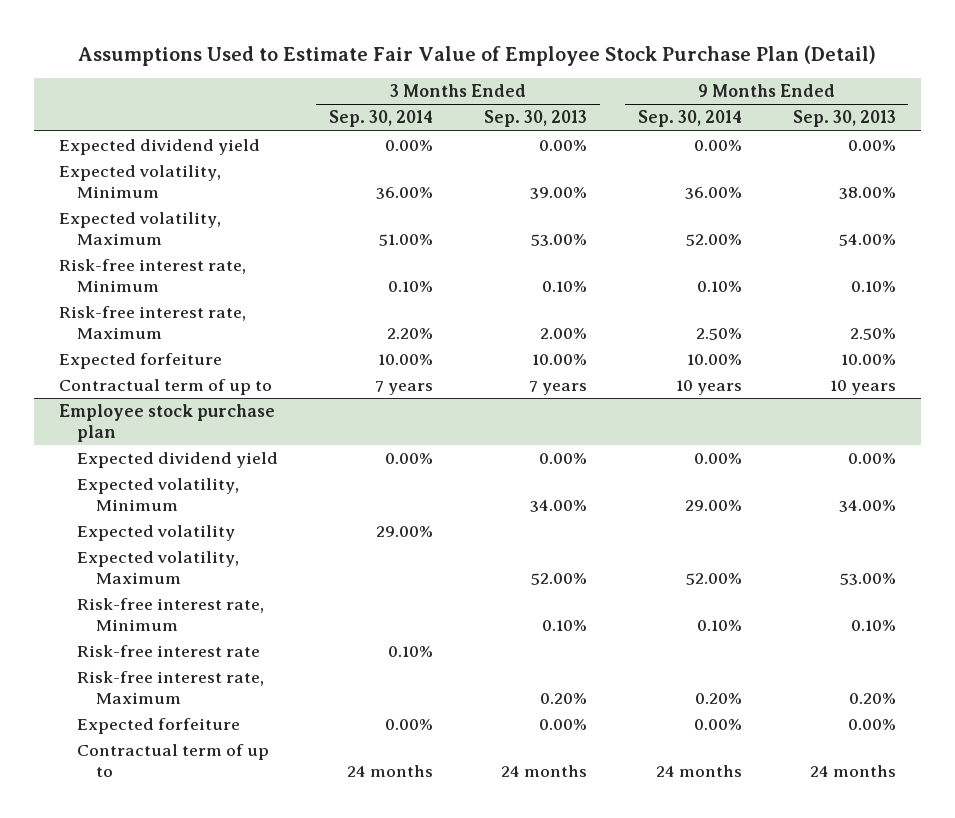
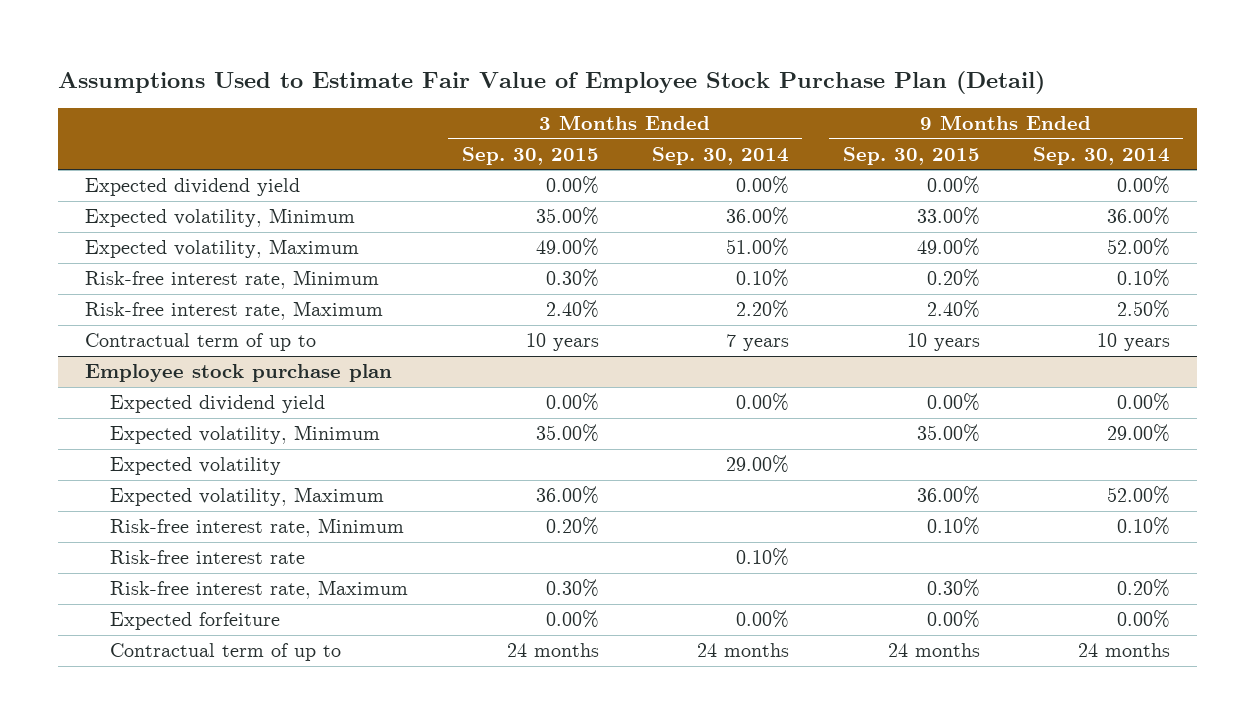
[483,110,587,128] Sep. 30, 2013 -> none
[792,110,896,128] Sep. 30, 2013 -> none
none -> [461,146,599,165] Sep. 30, 2015
none -> [842,146,980,165] Sep. 30, 2015
[58,353,222,370] Expected forfeiture -> none

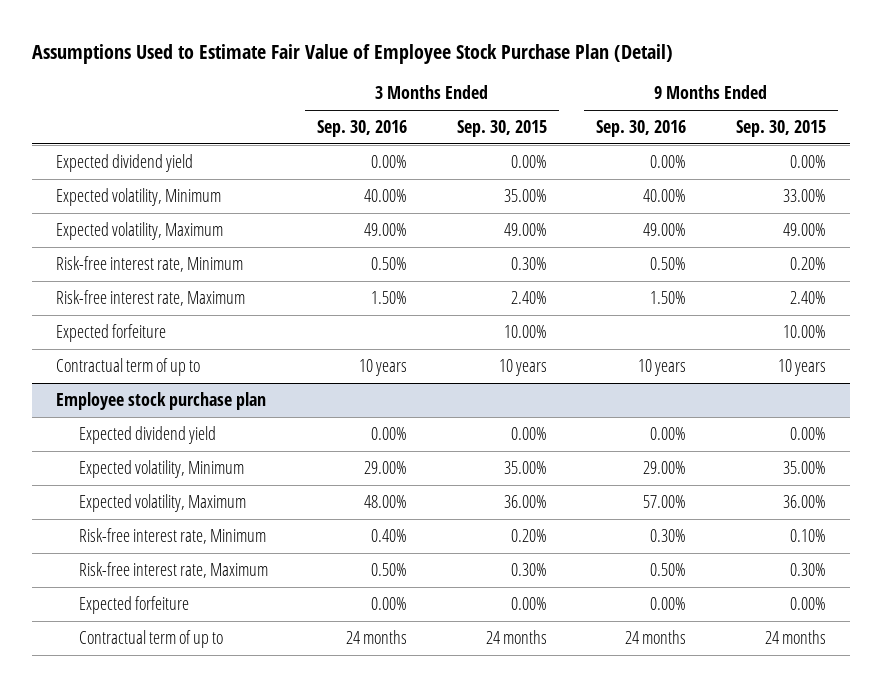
[652,146,790,165] Sep. 30, 2014 -> none
[1033,146,1171,165] Sep. 30, 2014 -> none
none -> [317,120,408,138] Sep. 30, 2016
none -> [596,120,687,138] Sep. 30, 2016
none -> [56,323,167,342] Expected forfeiture
[110,457,282,476] Expected volatility -> none
[110,550,306,565] Risk-free interest rate -> none

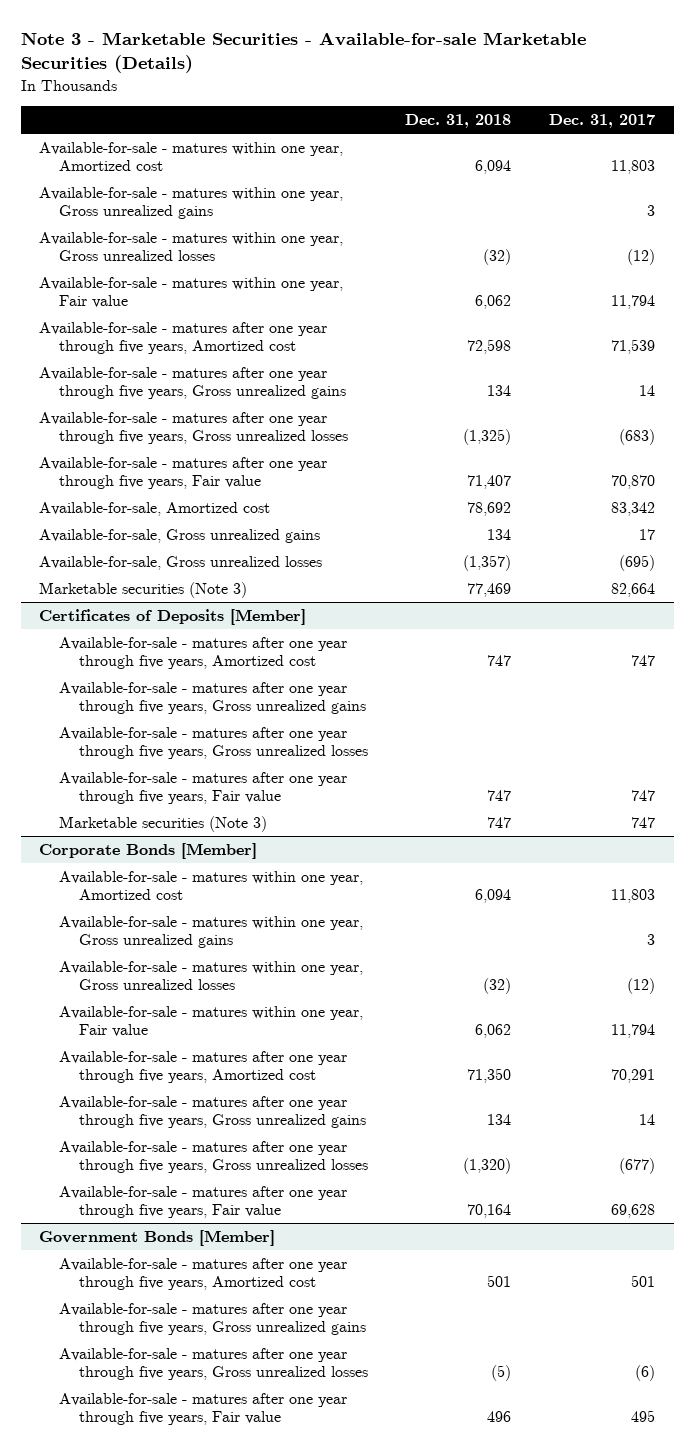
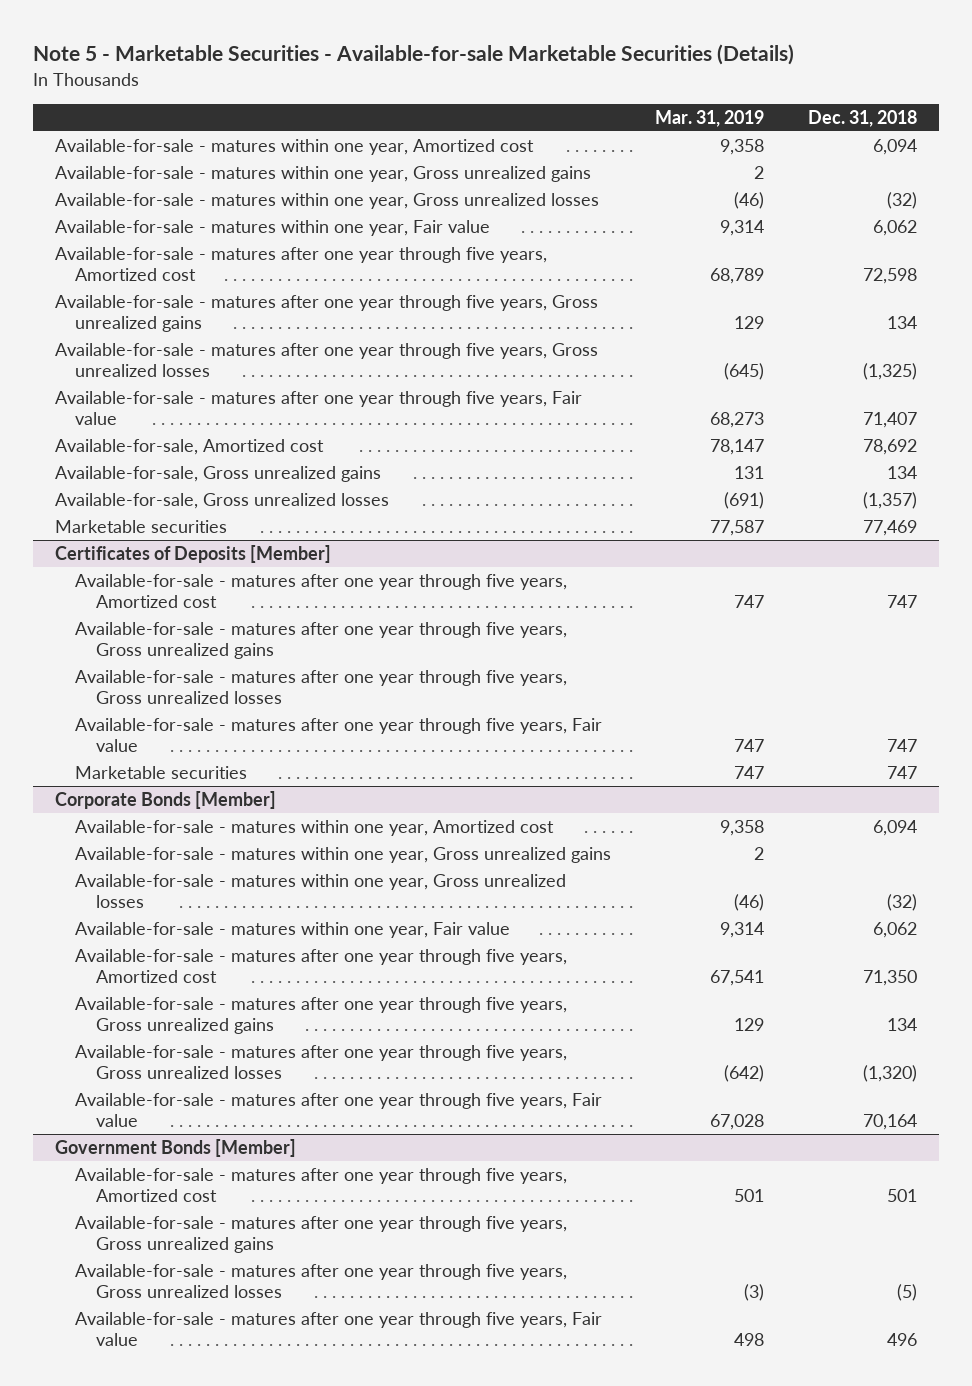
[20,31,586,74] Note 3 - Marketable Securities - Available-for-sale Marketable Securities (Details) -> [32,44,794,66] Note 5 - Marketable Securities - Available-for-sale Marketable Securities (Details)
[548,114,655,129] Dec. 31, 2017 -> none
none -> [655,109,765,127] Mar. 31, 2019
[39,581,248,598] Marketable securities (Note 3) -> [54,520,227,534] Marketable securities
[59,815,268,832] Marketable securities (Note 3) -> [75,766,248,780] Marketable securities

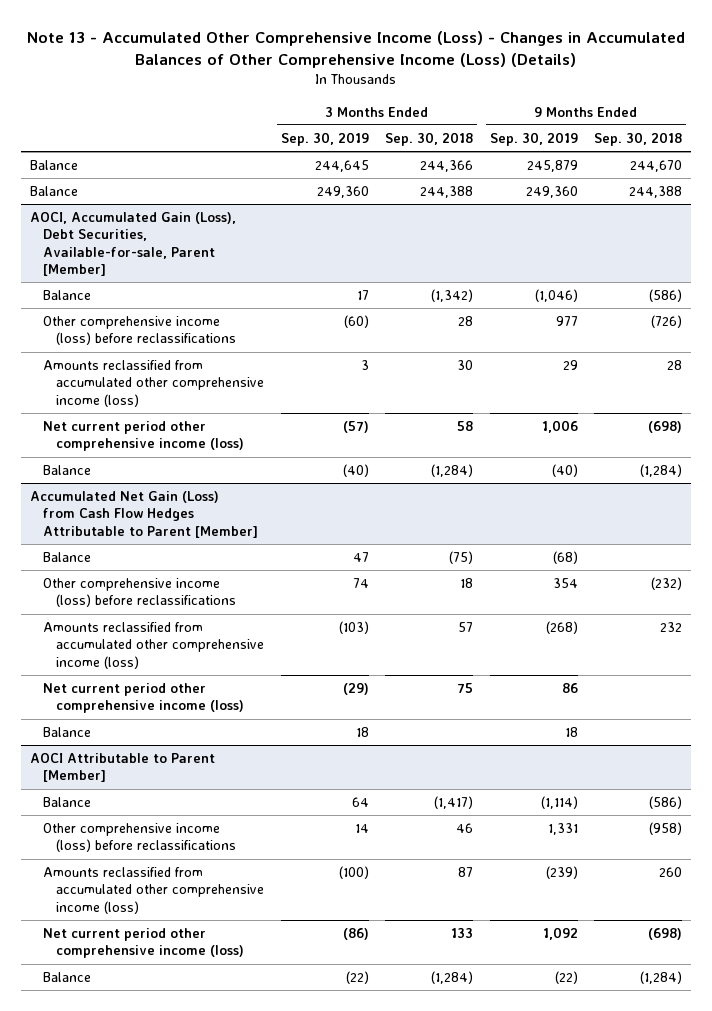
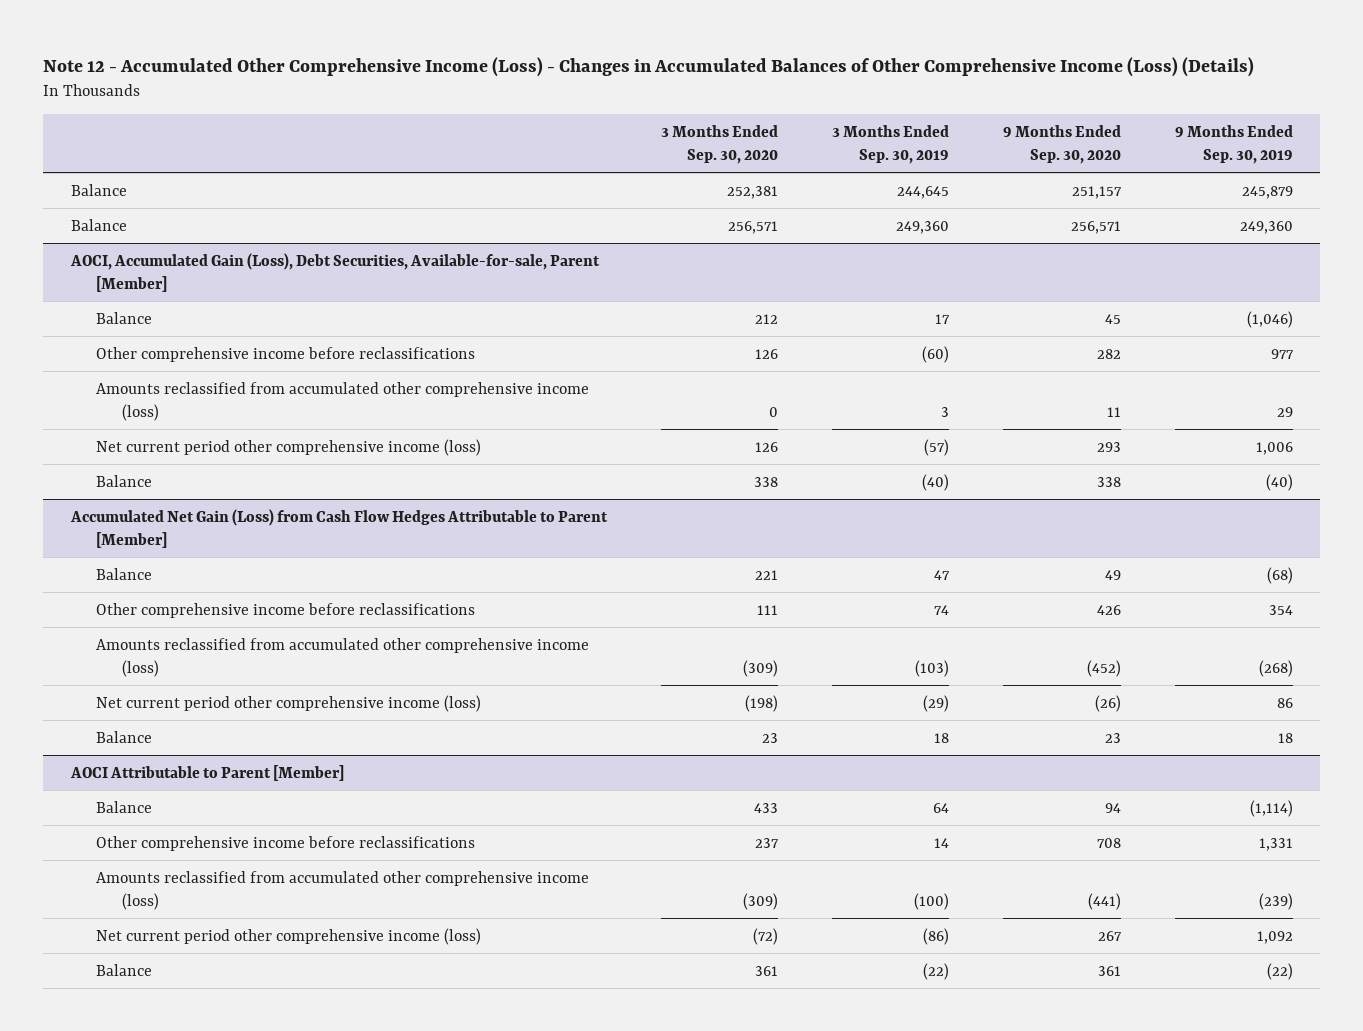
[26,31,685,69] Note 13 - Accumulated Other Comprehensive Income (Loss) - Changes in Accumulated Balances of Other Comprehensive Income (Loss) (Details) -> [43,56,1255,77] Note 12 - Accumulated Other Comprehensive Income (Loss) - Changes in Accumulated Balances of Other Comprehensive Income (Loss) (Details)
[385,131,474,146] Sep. 30, 2018 -> none
[594,131,683,146] Sep. 30, 2018 -> none
none -> [660,124,778,165] 3 Months Ended Sep. 30, 2020
none -> [1002,124,1121,165] 9 Months Ended Sep. 30, 2020
[42,315,237,346] Other comprehensive income (loss) before reclassifications -> [96,346,476,362] Other comprehensive income before reclassifications
[42,577,237,608] Other comprehensive income (loss) before reclassifications -> [96,602,476,618] Other comprehensive income before reclassifications
[42,822,237,853] Other comprehensive income (loss) before reclassifications -> [96,835,476,851] Other comprehensive income before reclassifications

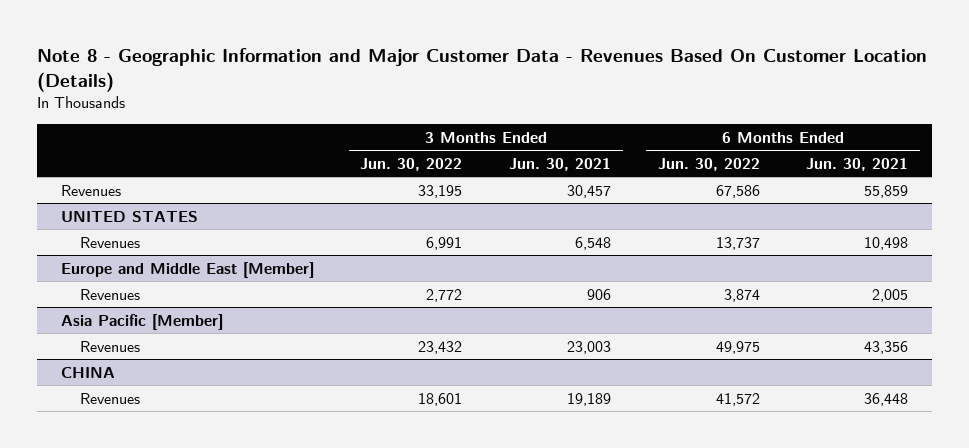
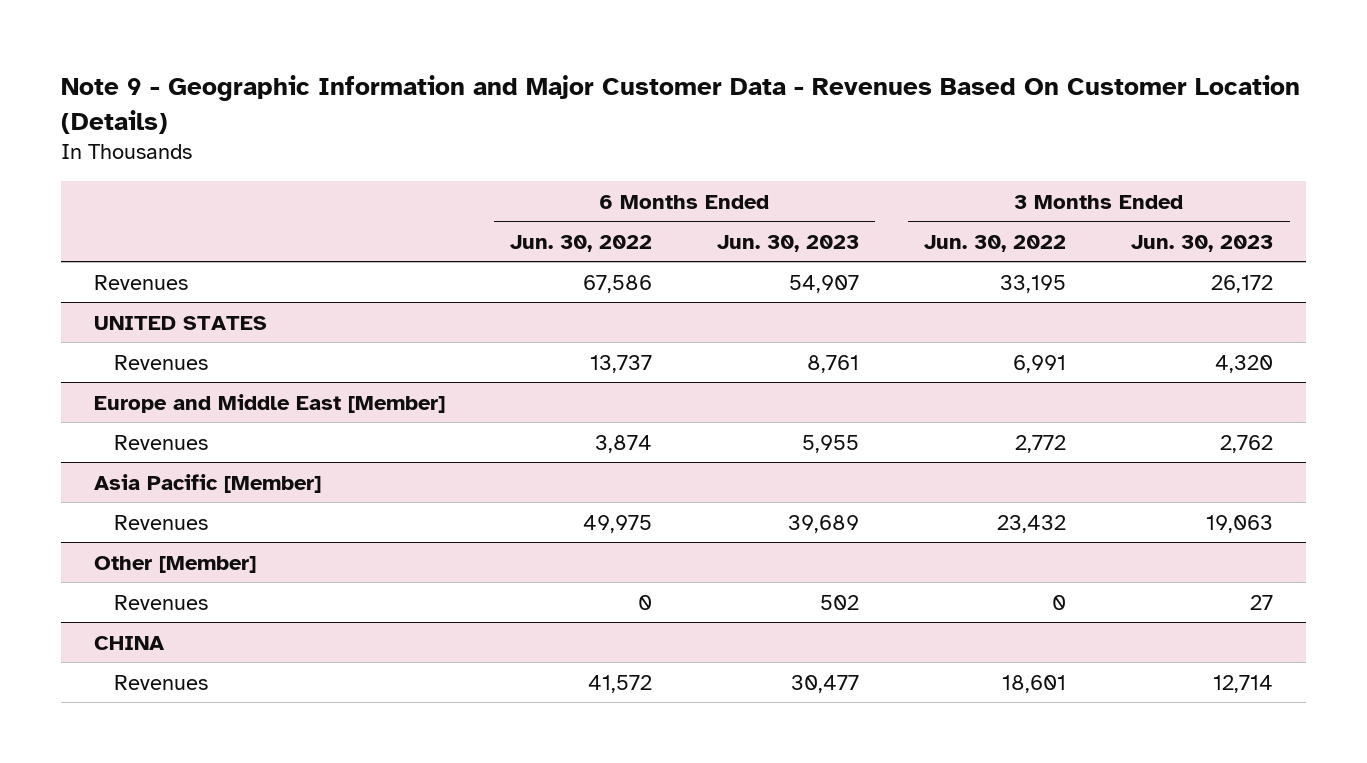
[37,48,928,92] Note 8 - Geographic Information and Major Customer Data - Revenues Based On Customer Location (Details) -> [61,75,1301,134] Note 9 - Geographic Information and Major Customer Data - Revenues Based On Customer Location (Details)
[508,157,611,171] Jun. 30, 2021 -> none
[806,157,909,171] Jun. 30, 2021 -> none
none -> [717,234,860,252] Jun. 30, 2023
none -> [1131,234,1274,252] Jun. 30, 2023
none -> [93,555,256,573] Other [Member]
none -> [113,594,208,610] Revenues

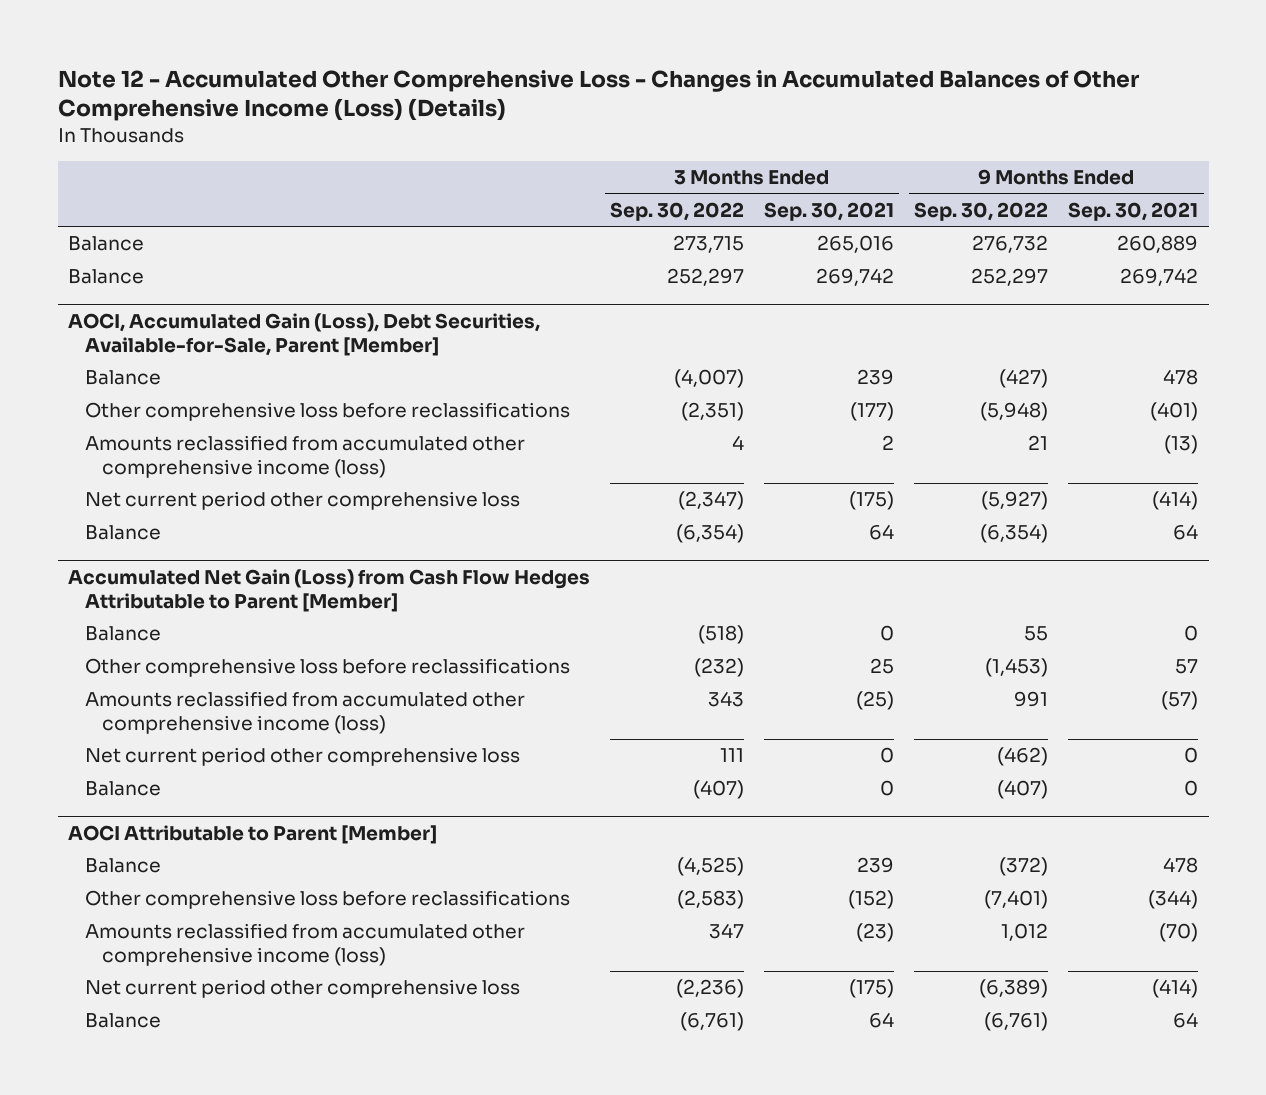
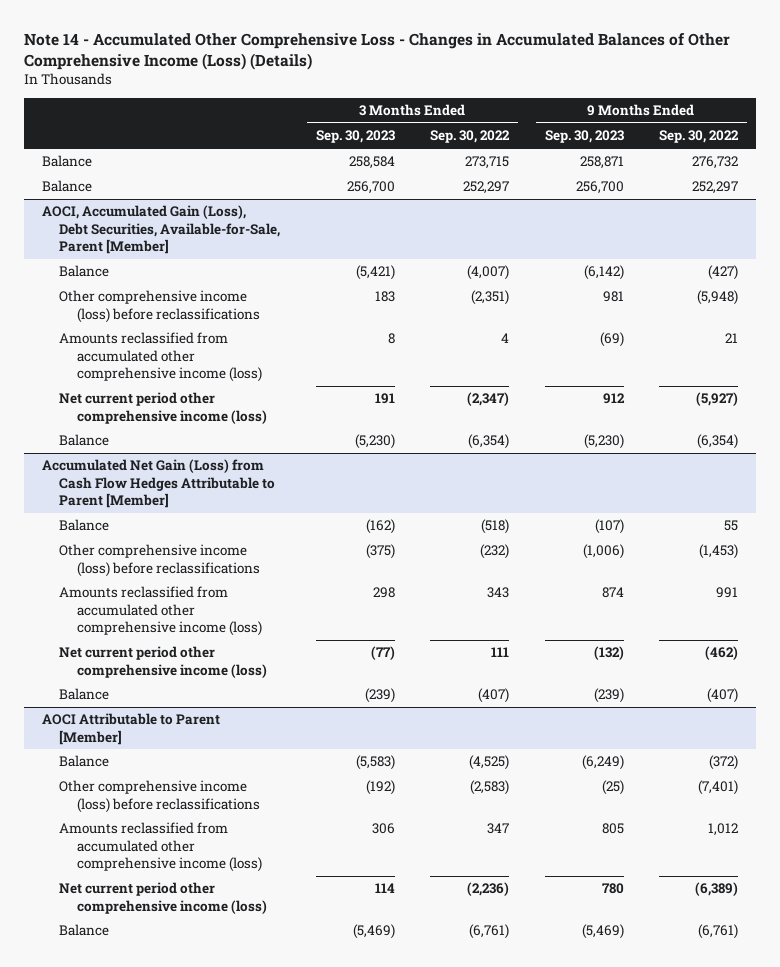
[57,69,1140,122] Note 12 - Accumulated Other Comprehensive Loss - Changes in Accumulated Balances of Other Comprehensive Income (Loss) (Details) -> [24,33,731,71] Note 14 - Accumulated Other Comprehensive Loss - Changes in Accumulated Balances of Other Comprehensive Income (Loss) (Details)
[764,201,895,221] Sep. 30, 2021 -> none
[1068,201,1199,221] Sep. 30, 2021 -> none
none -> [315,130,395,144] Sep. 30, 2023
none -> [544,130,624,144] Sep. 30, 2023
[85,402,571,422] Other comprehensive loss before reclassifications -> [59,290,260,323] Other comprehensive income (loss) before reclassifications
[85,491,521,511] Net current period other comprehensive loss -> [59,392,267,424] Net current period other comprehensive income (loss)
[85,658,571,678] Other comprehensive loss before reclassifications -> [59,544,260,577] Other comprehensive income (loss) before reclassifications
[85,747,521,767] Net current period other comprehensive loss -> [59,646,267,678] Net current period other comprehensive income (loss)
[85,890,571,910] Other comprehensive loss before reclassifications -> [59,780,260,813] Other comprehensive income (loss) before reclassifications
[85,979,521,999] Net current period other comprehensive loss -> [59,882,267,914] Net current period other comprehensive income (loss)

